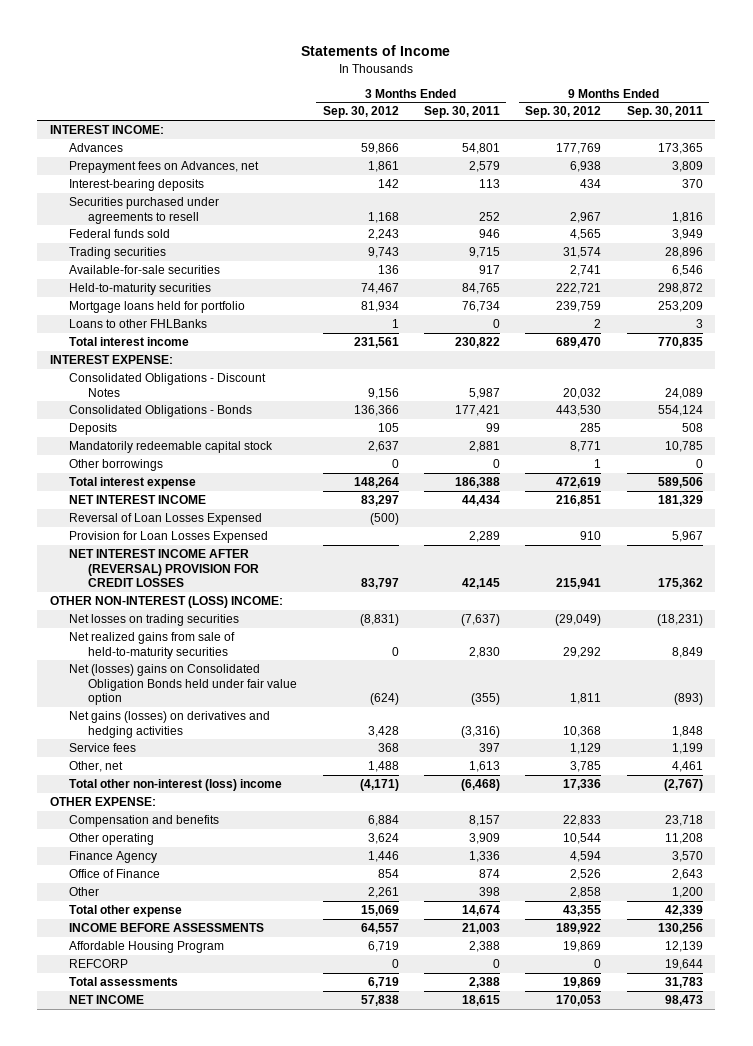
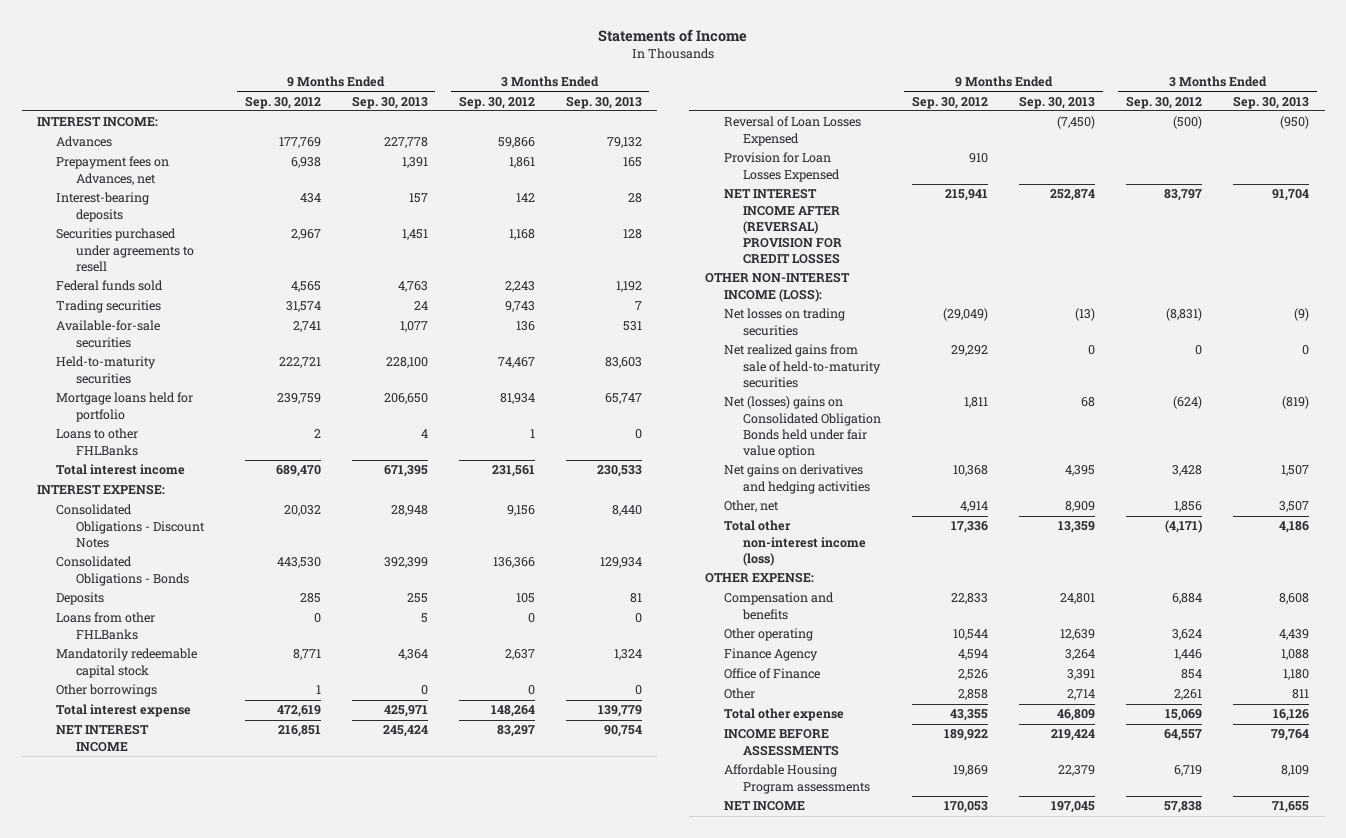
[423,106,500,119] Sep. 30, 2011 -> none
[626,106,703,119] Sep. 30, 2011 -> none
none -> [351,95,428,109] Sep. 30, 2013
none -> [565,95,642,109] Sep. 30, 2013
none -> [56,612,156,640] Loans from other FHLBanks
[50,596,284,609] OTHER NON-INTEREST (LOSS) INCOME: -> [704,272,850,302] OTHER NON-INTEREST INCOME (LOSS):
[69,743,137,753] Service fees -> none
[69,711,271,738] Net gains (losses) on derivatives and hedging activities -> [723,464,870,494] Net gains on derivatives and hedging activities
[367,761,399,773] 1,488 -> [1174,501,1203,513] 1,856
[570,761,602,773] 3,785 -> [960,501,989,513] 4,914
[69,779,283,792] Total other non-interest (loss) income -> [723,520,866,566] Total other non-interest income (loss)
[69,959,129,969] REFCORP -> none
[69,977,179,987] Total assessments -> none
[69,941,225,954] Affordable Housing Program -> [723,764,870,794] Affordable Housing Program assessments

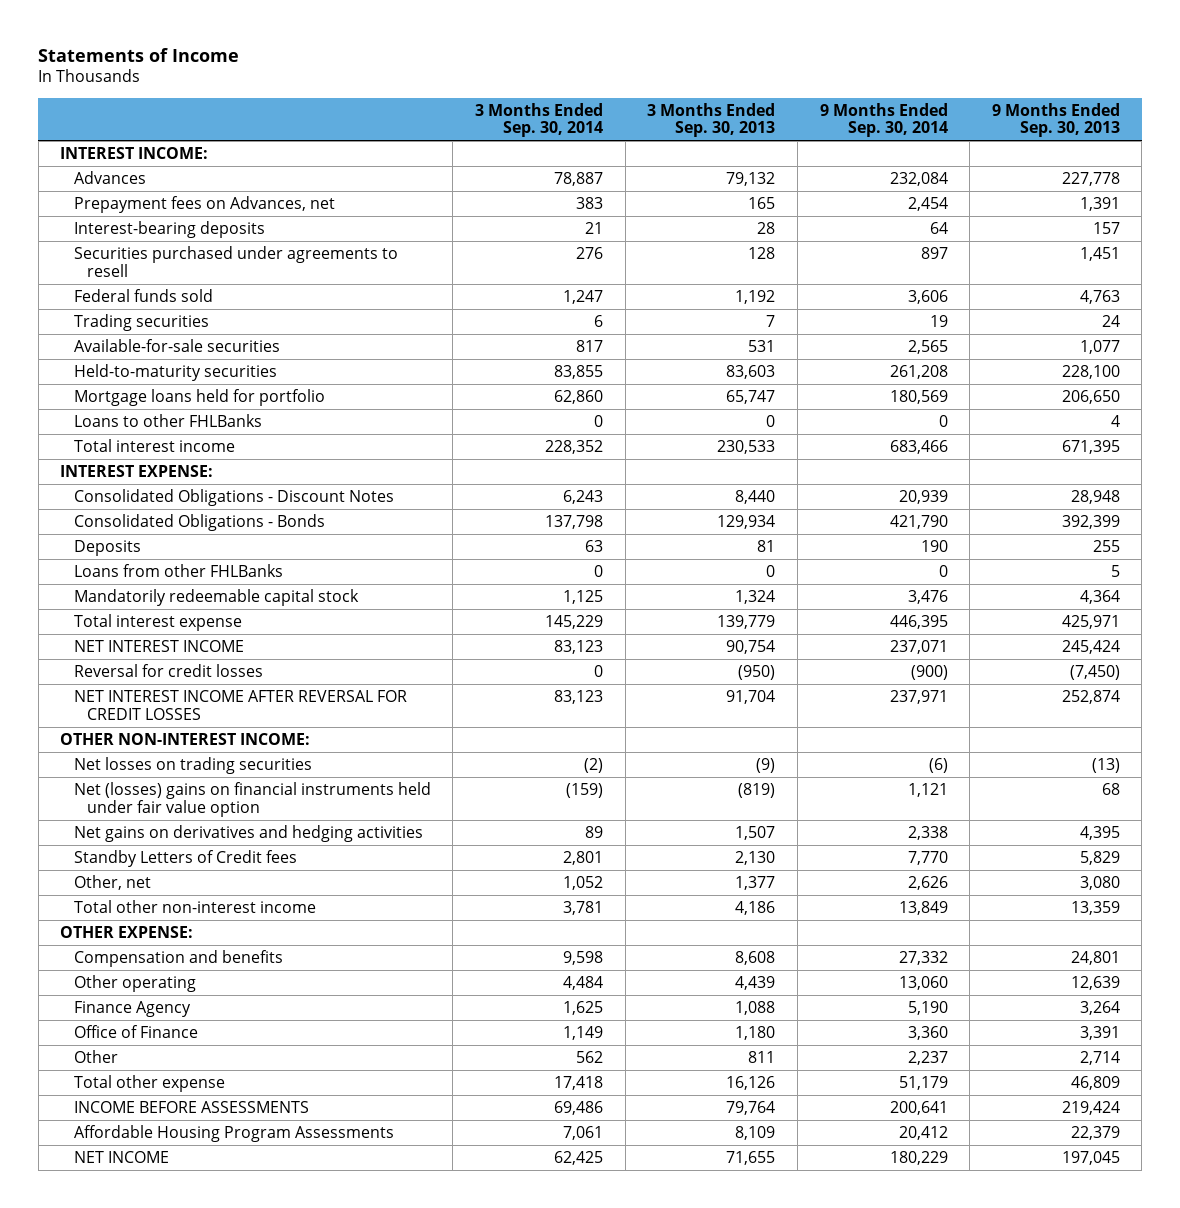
[244,95,321,109] Sep. 30, 2012 -> none
[458,95,535,109] Sep. 30, 2012 -> none
none -> [475,102,604,138] 3 Months Ended Sep. 30, 2014
none -> [819,102,948,138] 9 Months Ended Sep. 30, 2014
[56,684,158,698] Other borrowings -> none
[723,152,840,182] Provision for Loan Losses Expensed -> none
[723,116,861,146] Reversal of Loan Losses Expensed -> [73,663,263,677] Reversal for credit losses
[723,188,842,264] NET INTEREST INCOME AFTER (REVERSAL) PROVISION FOR CREDIT LOSSES -> [73,689,407,720] NET INTEREST INCOME AFTER REVERSAL FOR CREDIT LOSSES
[704,272,850,302] OTHER NON-INTEREST INCOME (LOSS): -> [60,732,311,745] OTHER NON-INTEREST INCOME:
[723,344,881,388] Net realized gains from sale of held-to-maturity securities -> none
[723,396,881,458] Net (losses) gains on Consolidated Obligation Bonds held under fair value option -> [73,781,431,817] Net (losses) gains on financial instruments held under fair value option
none -> [73,849,297,867] Standby Letters of Credit fees
[1065,501,1096,513] 8,909 -> [1079,875,1120,890] 3,080
[1279,501,1310,513] 3,507 -> [735,875,776,890] 1,377
[723,520,866,566] Total other non-interest income (loss) -> [73,899,316,913] Total other non-interest income
[723,764,870,794] Affordable Housing Program assessments -> [73,1124,394,1142] Affordable Housing Program Assessments

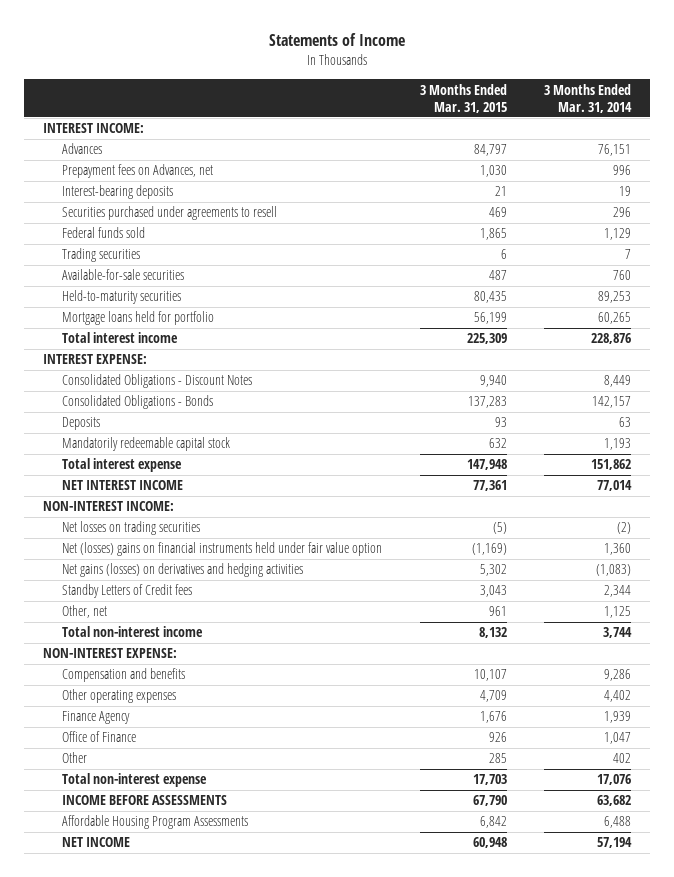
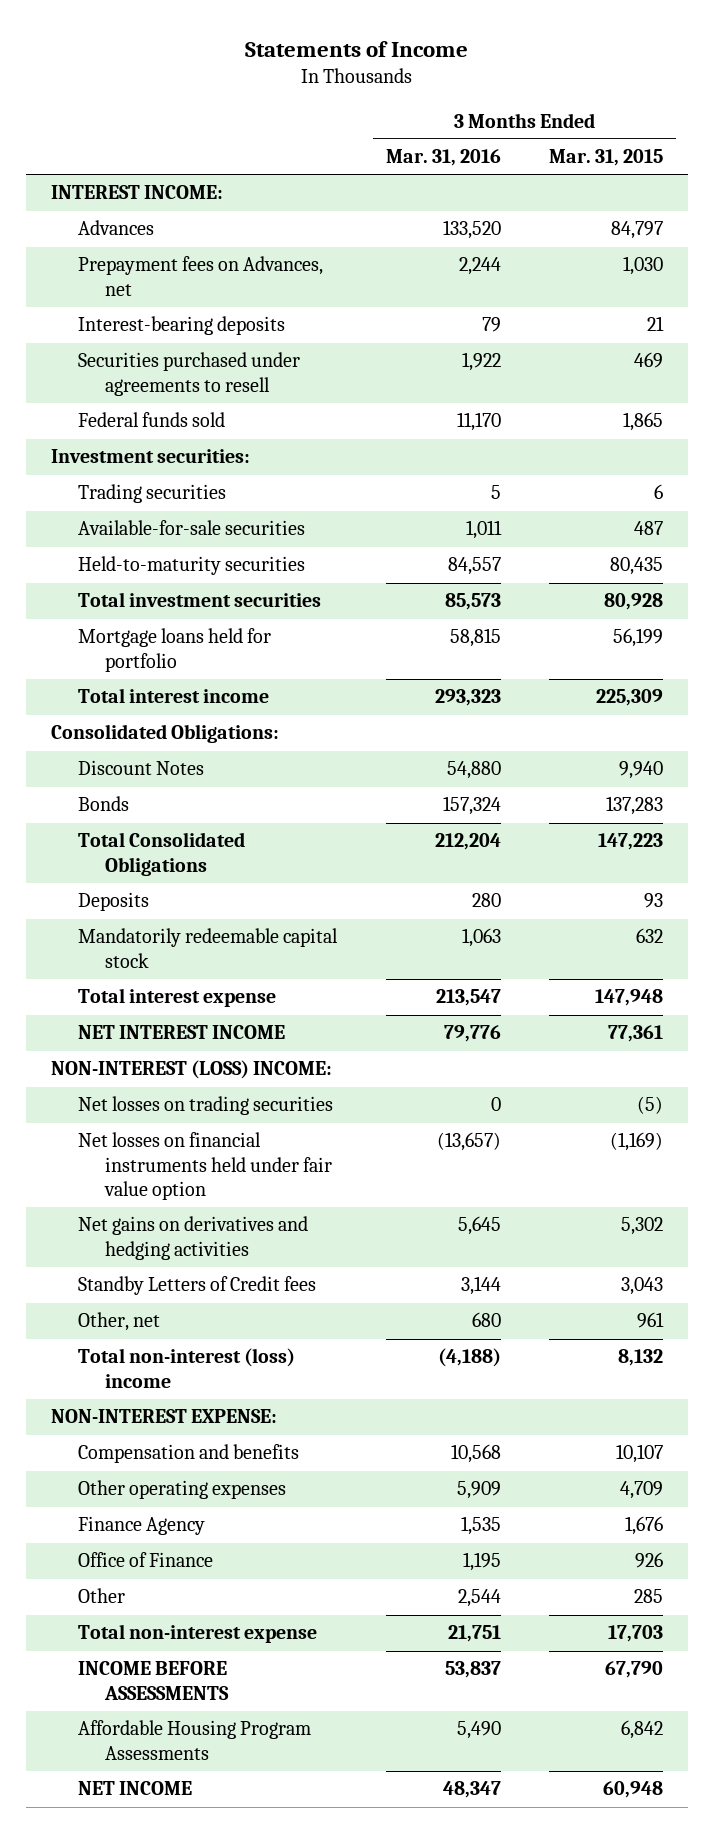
[544,83,633,113] 3 Months Ended Mar. 31, 2014 -> none
none -> [385,149,501,167] Mar. 31, 2016
none -> [50,449,250,464] Investment securities:
none -> [77,592,321,608] Total investment securities
[43,354,148,365] INTEREST EXPENSE: -> none
none -> [50,724,279,744] Consolidated Obligations:
[62,374,253,389] Consolidated Obligations - Discount Notes -> [77,760,204,776] Discount Notes
[62,395,214,410] Consolidated Obligations - Bonds -> [77,796,129,812] Bonds
none -> [77,832,245,876] Total Consolidated Obligations
[43,501,175,512] NON-INTEREST INCOME: -> [50,1060,332,1080] NON-INTEREST (LOSS) INCOME:
[62,542,383,557] Net (losses) gains on financial instruments held under fair value option -> [77,1132,332,1200] Net losses on financial instruments held under fair value option
[62,563,304,578] Net gains (losses) on derivatives and hedging activities -> [77,1216,308,1260] Net gains on derivatives and hedging activities
[62,626,204,638] Total non-interest income -> [77,1348,295,1388] Total non-interest (loss) income

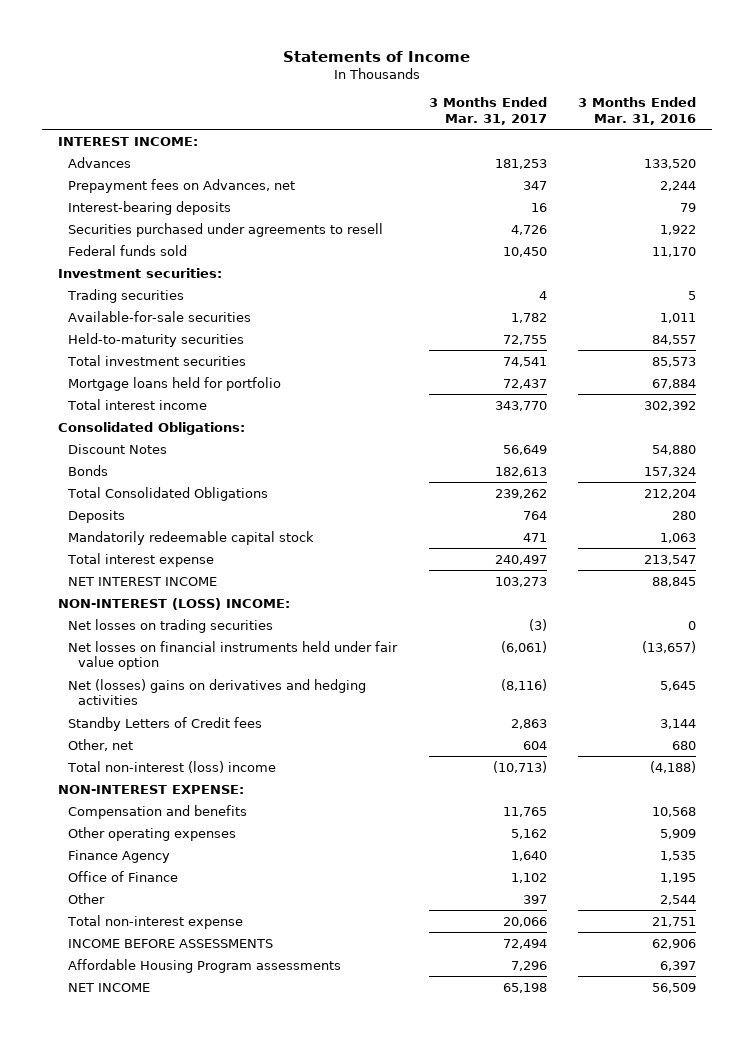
[549,149,664,167] Mar. 31, 2015 -> none
none -> [428,96,547,125] 3 Months Ended Mar. 31, 2017
[449,628,501,648] 58,815 -> [652,378,697,389] 67,884
[434,689,501,707] 293,323 -> [644,400,697,411] 302,392
[443,1025,501,1043] 79,776 -> [652,576,697,587] 88,845
[77,1216,308,1260] Net gains on derivatives and hedging activities -> [68,678,367,706] Net (losses) gains on derivatives and hedging activities
[444,1661,501,1679] 53,837 -> [652,938,697,949] 62,906
[77,1720,311,1760] Affordable Housing Program Assessments -> [68,958,342,973] Affordable Housing Program assessments
[456,1721,501,1740] 5,490 -> [660,960,697,971] 6,397
[442,1781,501,1799] 48,347 -> [652,982,697,993] 56,509

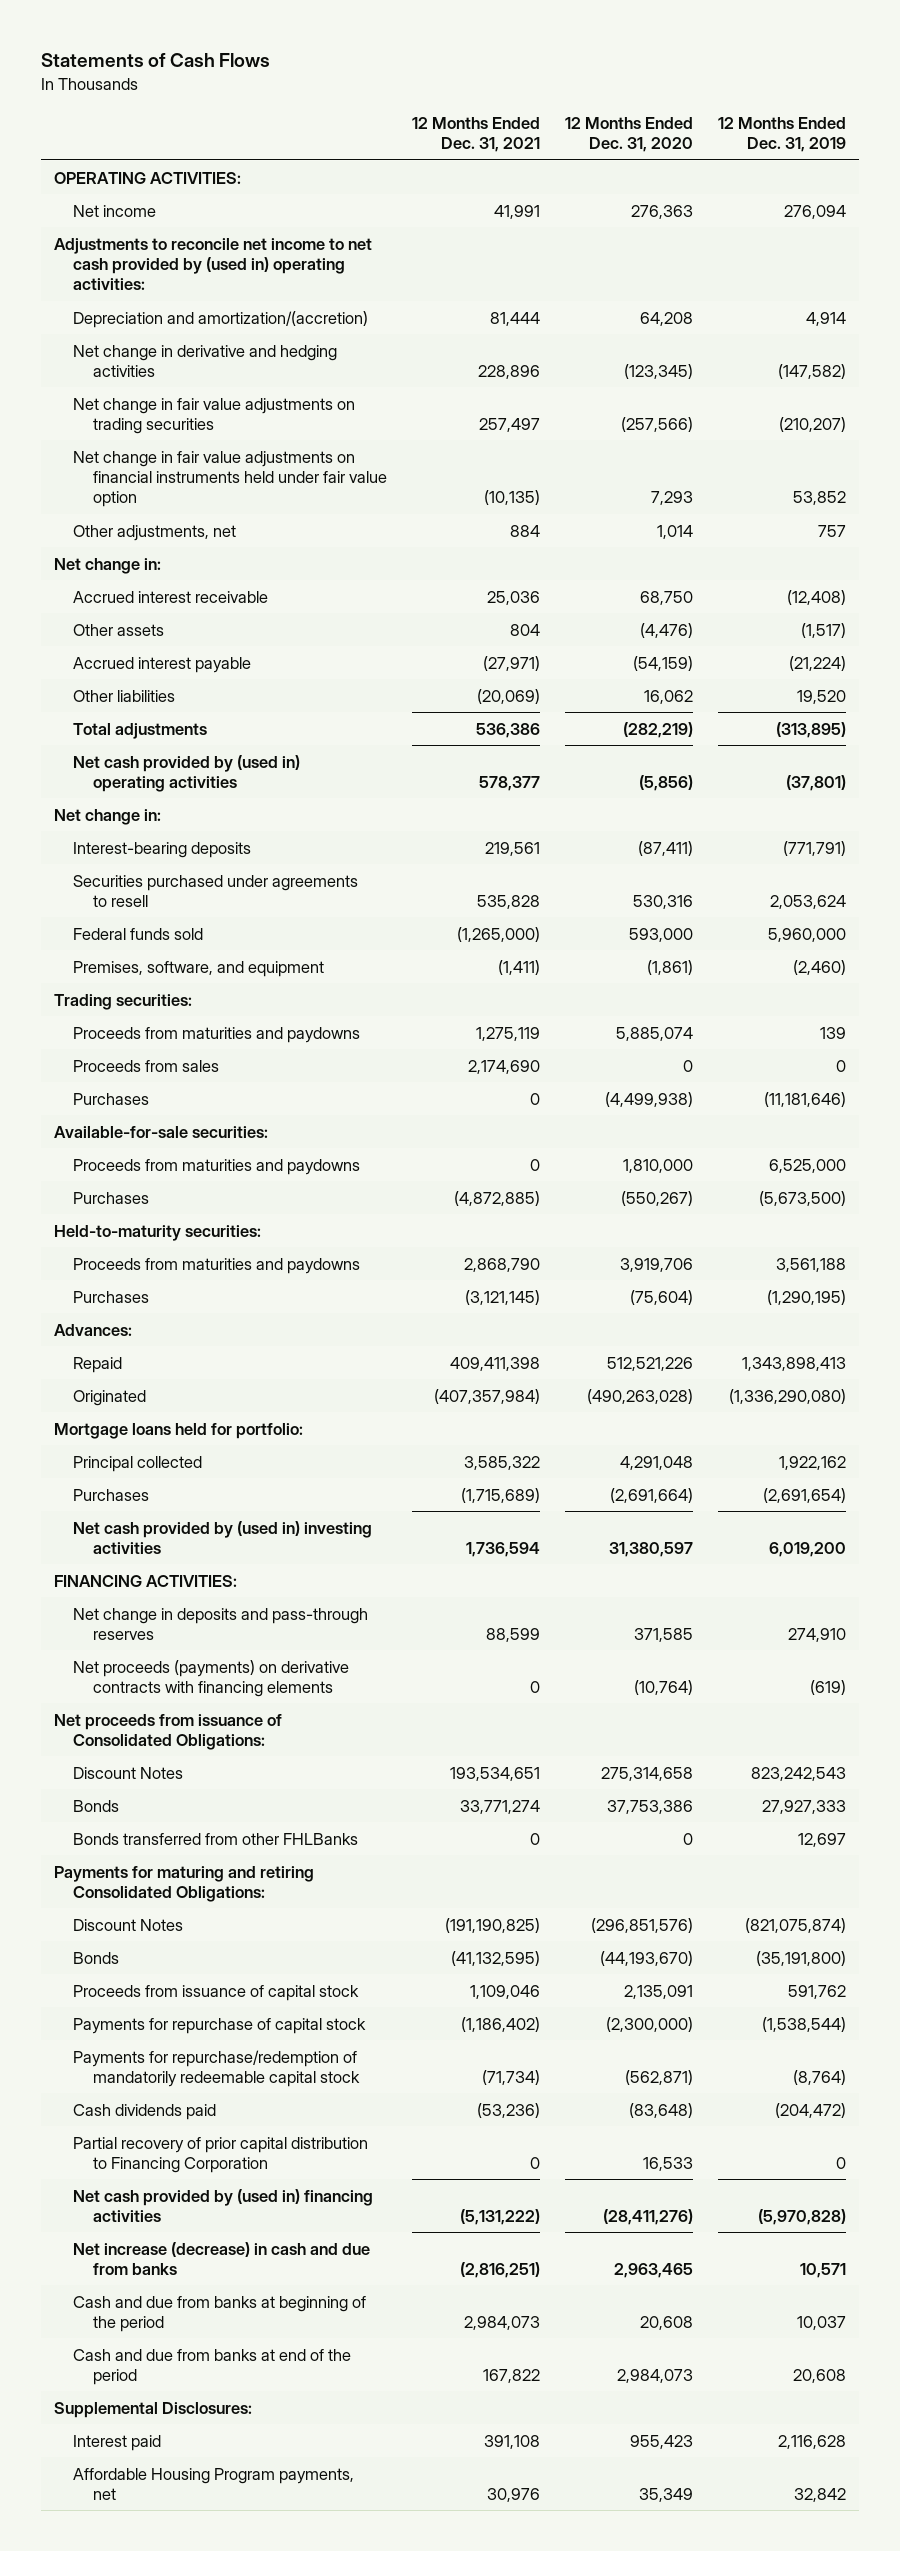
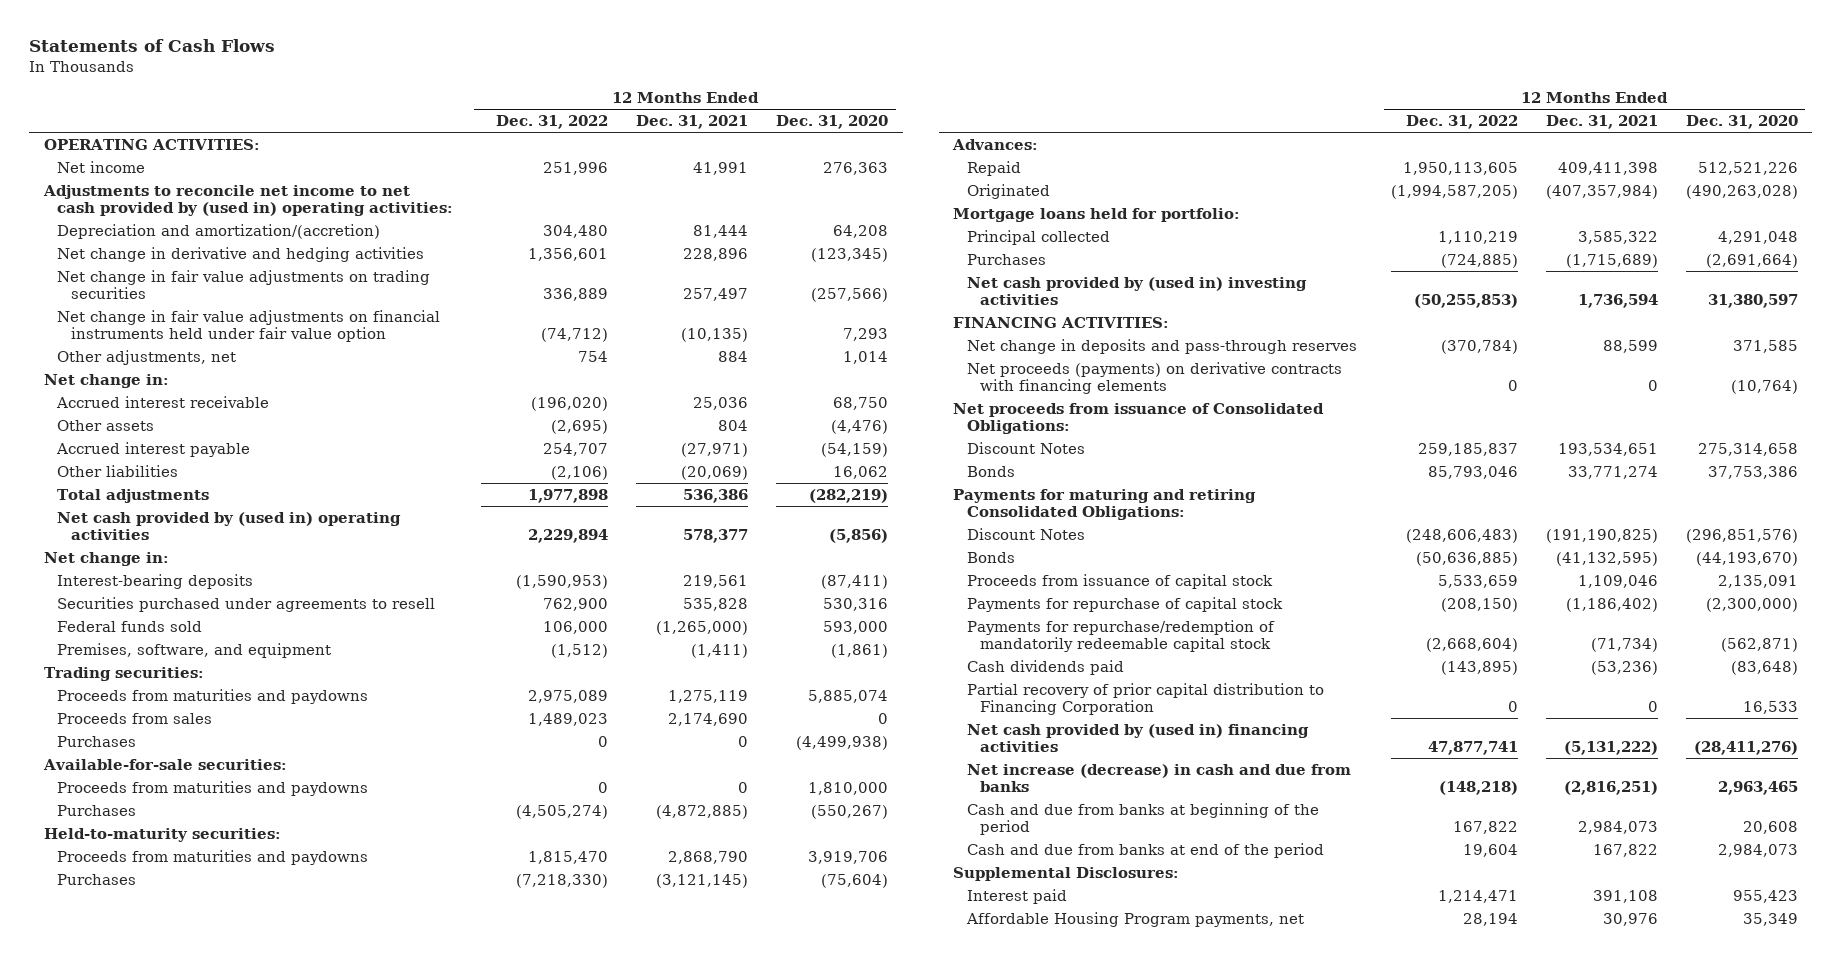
[718,116,847,153] 12 Months Ended Dec. 31, 2019 -> none
none -> [496,114,609,129] Dec. 31, 2022
[73,1832,359,1845] Bonds transferred from other FHLBanks -> none

